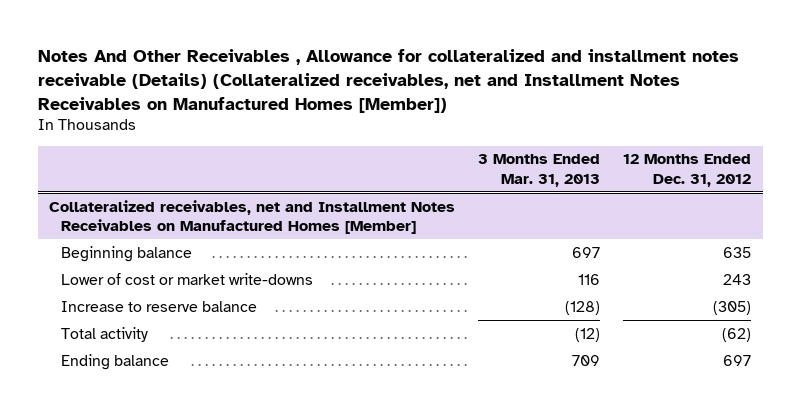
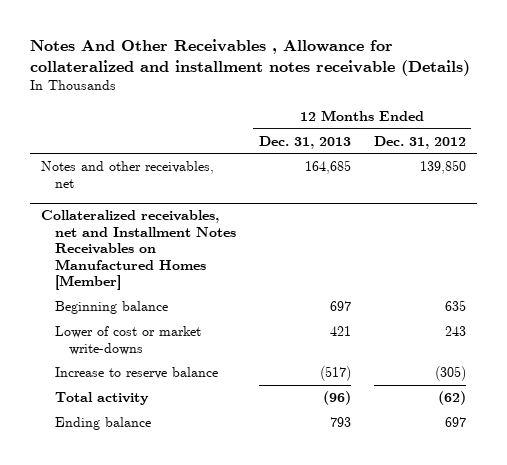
[37,48,739,113] Notes And Other Receivables , Allowance for collateralized and installment notes receivable (Details) (Collateralized receivables, net and Installment Notes Receivables on Manufactured Homes [Member]) -> [29,38,470,76] Notes And Other Receivables , Allowance for collateralized and installment notes receivable (Details)
[478,154,601,187] 3 Months Ended Mar. 31, 2013 -> none
none -> [258,135,351,149] Dec. 31, 2013
none -> [41,161,215,188] Notes and other receivables, net

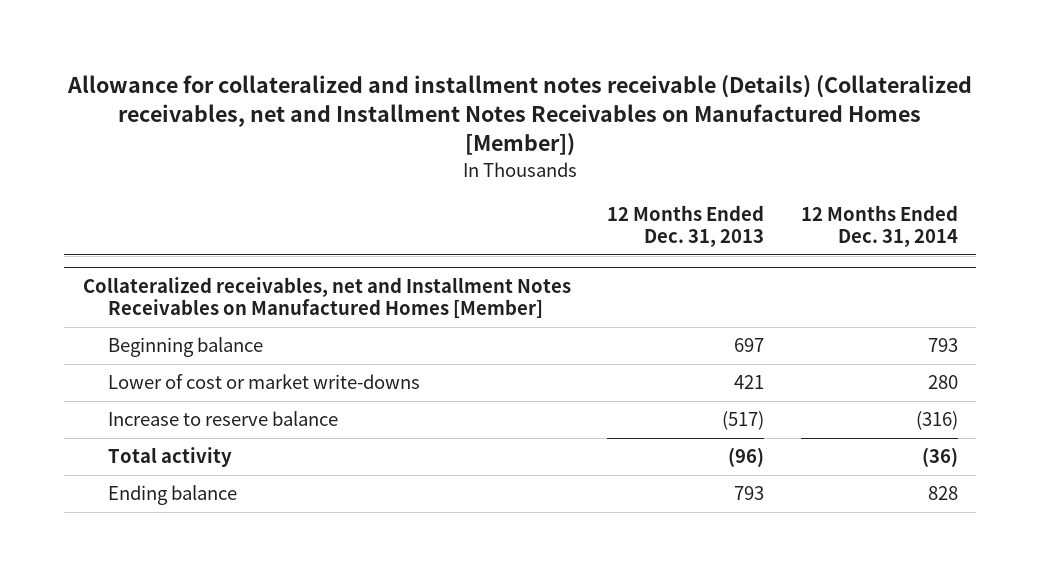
[29,38,470,76] Notes And Other Receivables , Allowance for collateralized and installment notes receivable (Details) -> [67,75,973,157] Allowance for collateralized and installment notes receivable (Details) (Collateralized receivables, net and Installment Notes Receivables on Manufactured Homes [Member])
[373,135,466,149] Dec. 31, 2012 -> none
none -> [800,204,958,248] 12 Months Ended Dec. 31, 2014
[41,161,215,188] Notes and other receivables, net -> none

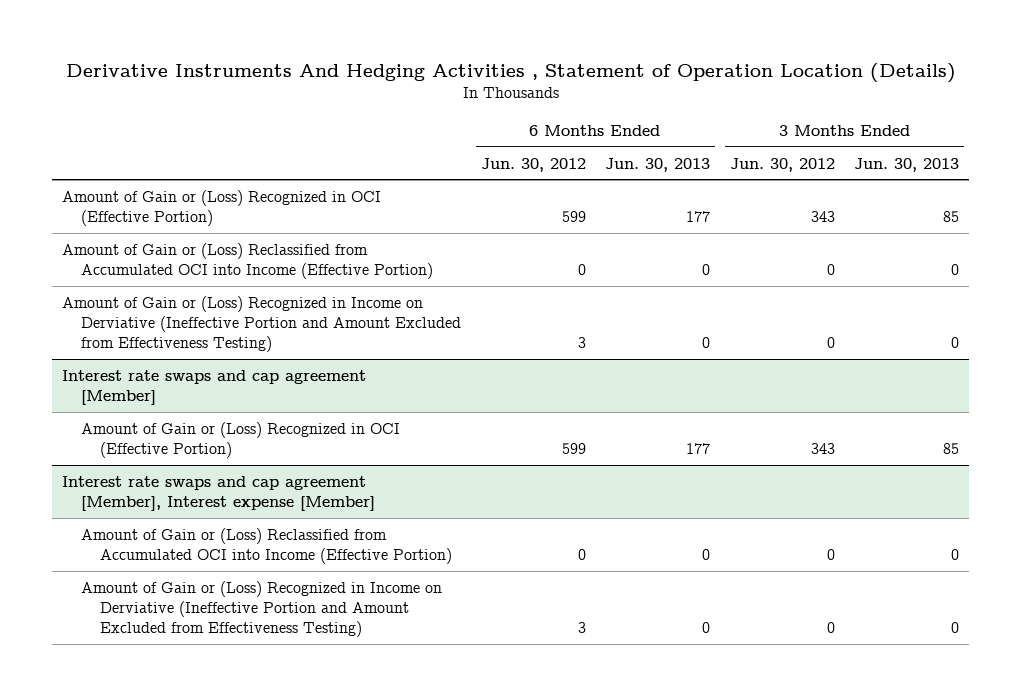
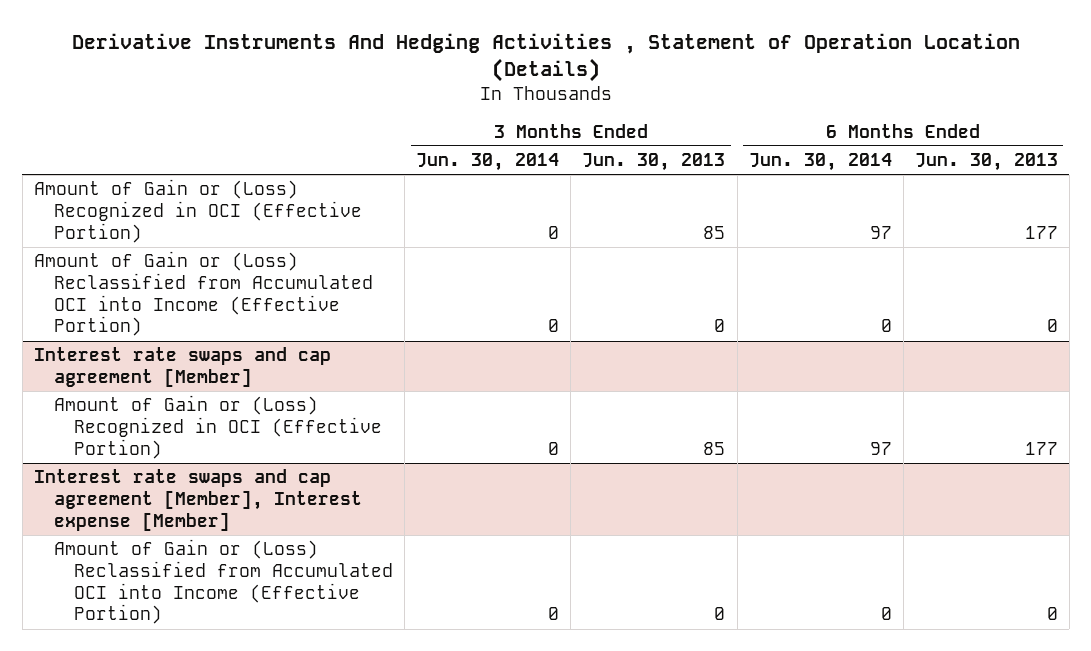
[480,157,586,172] Jun. 30, 2012 -> none
[729,157,835,172] Jun. 30, 2012 -> none
none -> [416,153,560,172] Jun. 30, 2014
none -> [748,153,892,172] Jun. 30, 2014
[61,295,461,353] Amount of Gain or (Loss) Recognized in Income on Derviative (Ineffective Portion and Amount Excluded from Effectiveness Testing) -> none
[80,580,442,638] Amount of Gain or (Loss) Recognized in Income on Derviative (Ineffective Portion and Amount Excluded from Effectiveness Testing) -> none

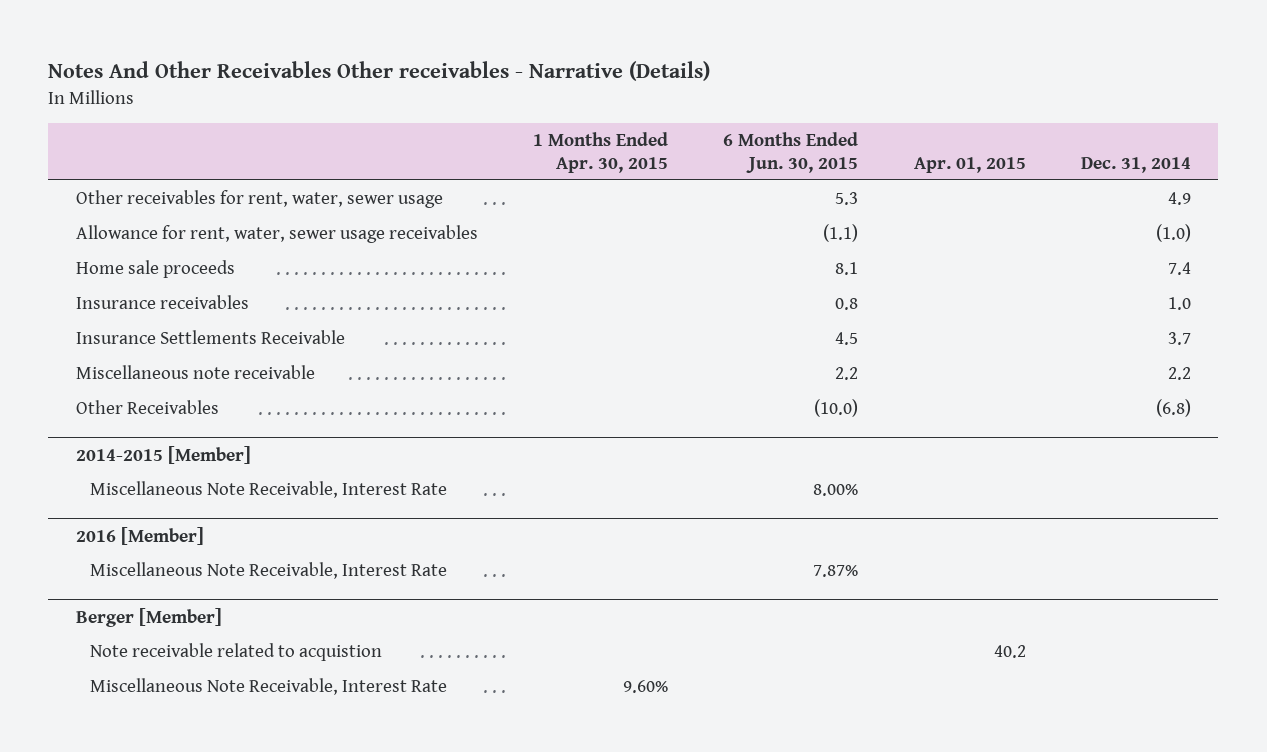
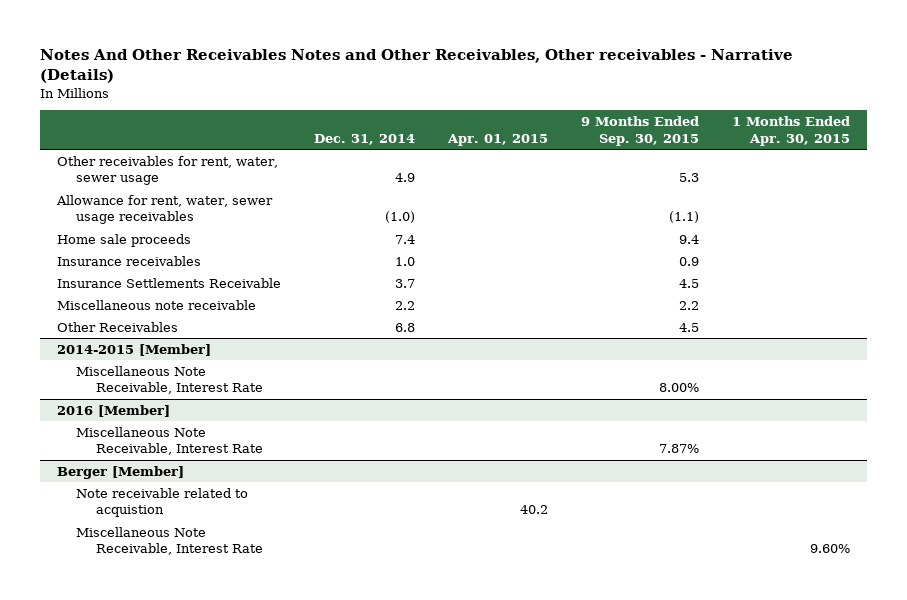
[48,61,711,82] Notes And Other Receivables Other receivables - Narrative (Details) -> [40,49,794,84] Notes And Other Receivables Notes and Other Receivables, Other receivables - Narrative (Details)
[723,132,859,173] 6 Months Ended Jun. 30, 2015 -> none
none -> [581,116,700,146] 9 Months Ended Sep. 30, 2015
[1155,399,1191,418] (6.8) -> [394,322,415,332] 6.8

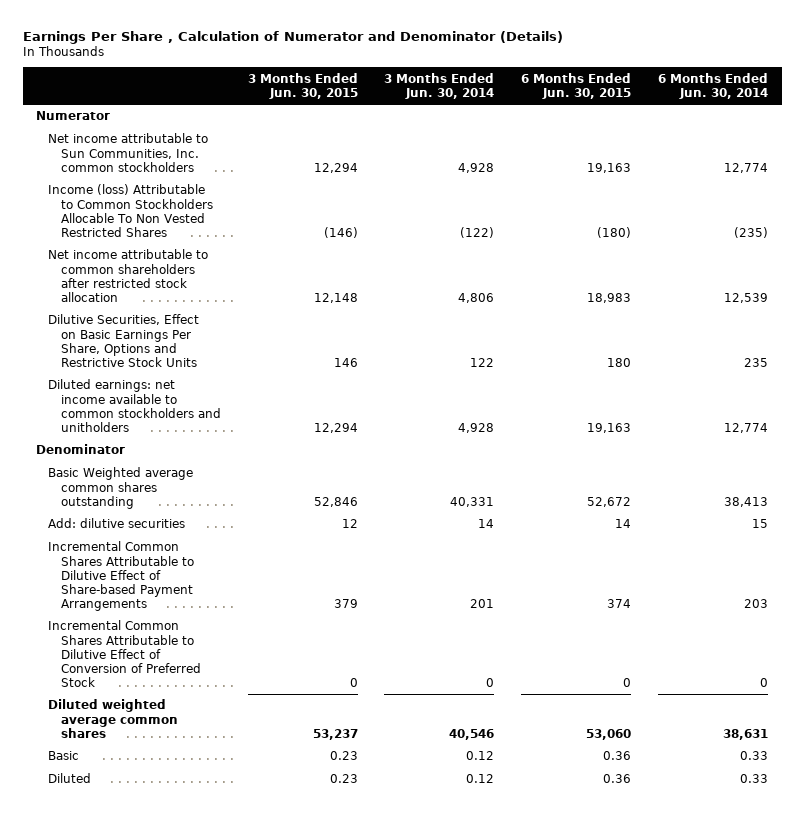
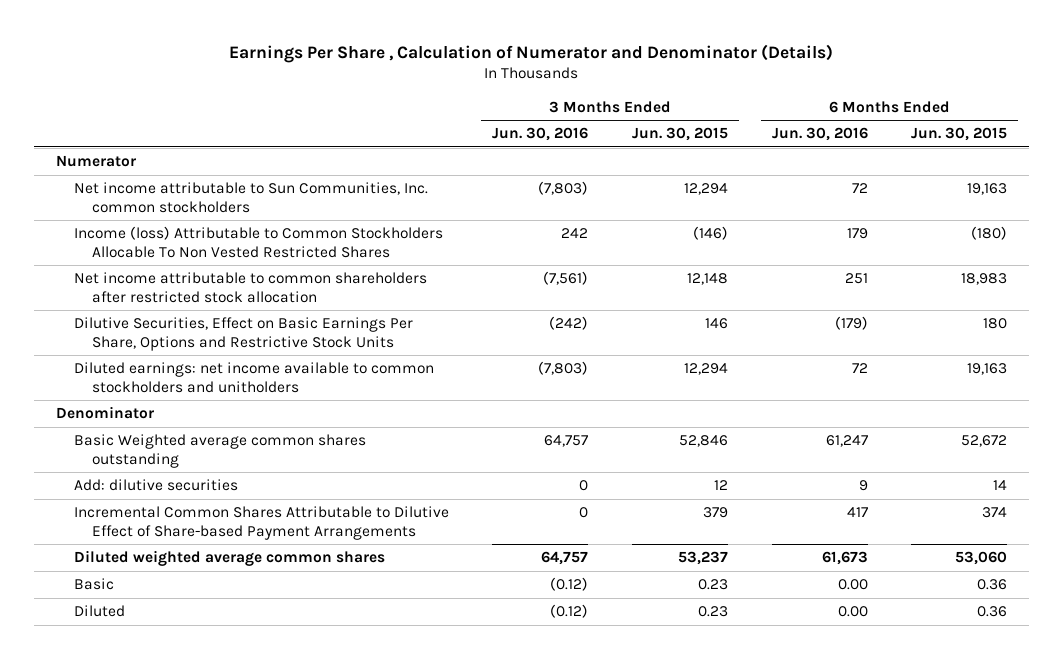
[384,72,495,100] 3 Months Ended Jun. 30, 2014 -> none
[658,72,769,100] 6 Months Ended Jun. 30, 2014 -> none
none -> [492,127,589,142] Jun. 30, 2016
none -> [771,127,868,142] Jun. 30, 2016
[48,620,201,688] Incremental Common Shares Attributable to Dilutive Effect of Conversion of Preferred Stock -> none

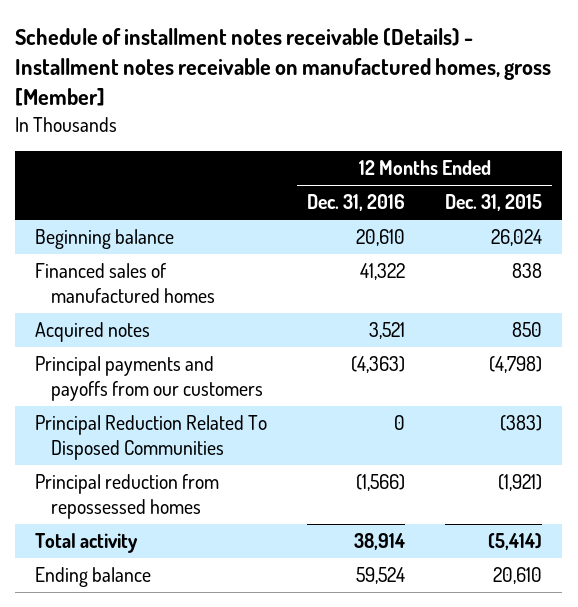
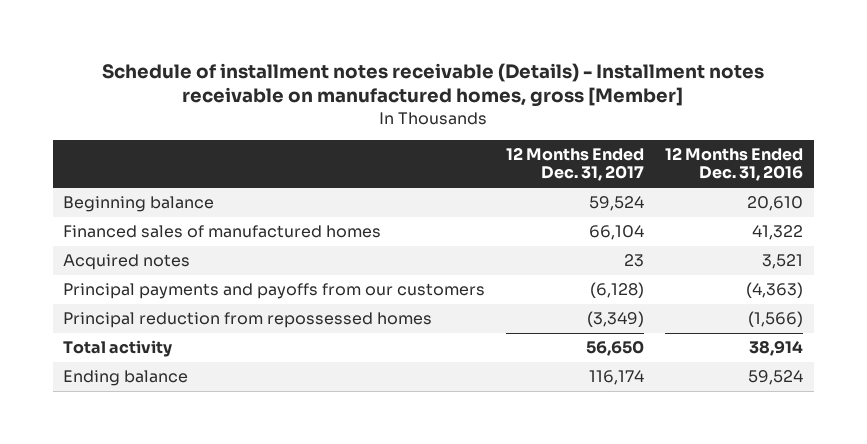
[445,194,543,212] Dec. 31, 2015 -> none
none -> [506,146,645,182] 12 Months Ended Dec. 31, 2017
[35,415,268,460] Principal Reduction Related To Disposed Communities -> none

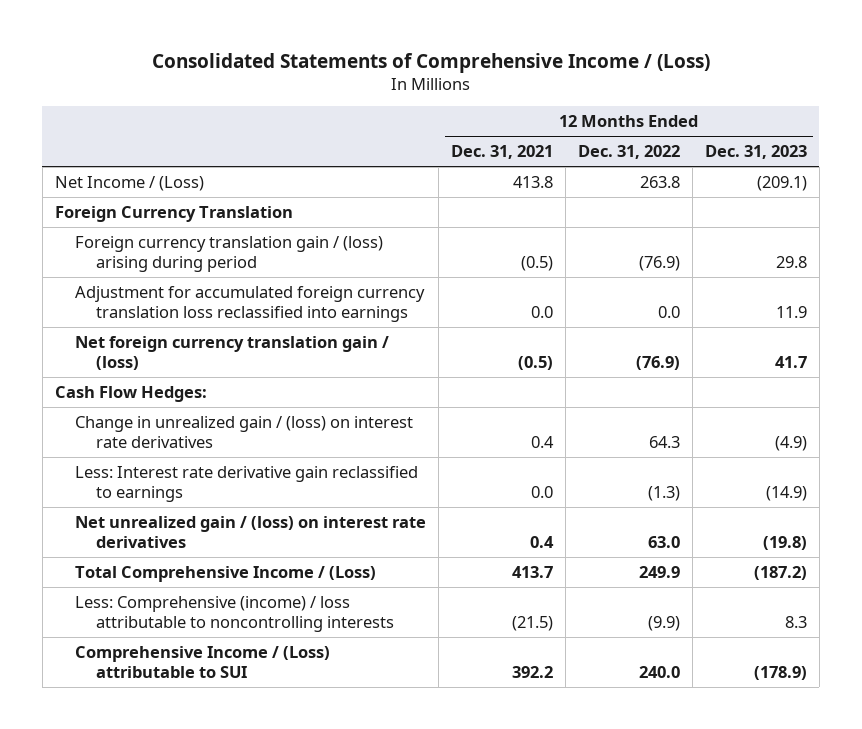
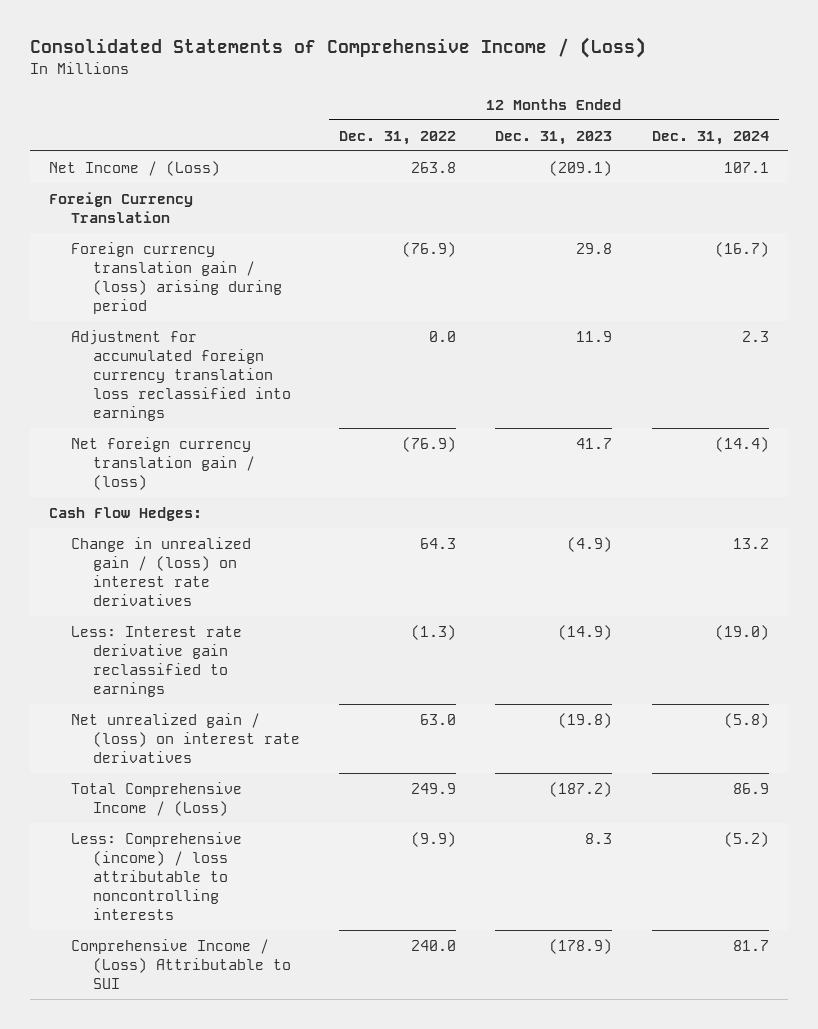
[451,145,554,160] Dec. 31, 2021 -> none
none -> [651,130,769,145] Dec. 31, 2024
[75,645,331,679] Comprehensive Income / (Loss) attributable to SUI -> [71,938,291,989] Comprehensive Income / (Loss) Attributable to SUI

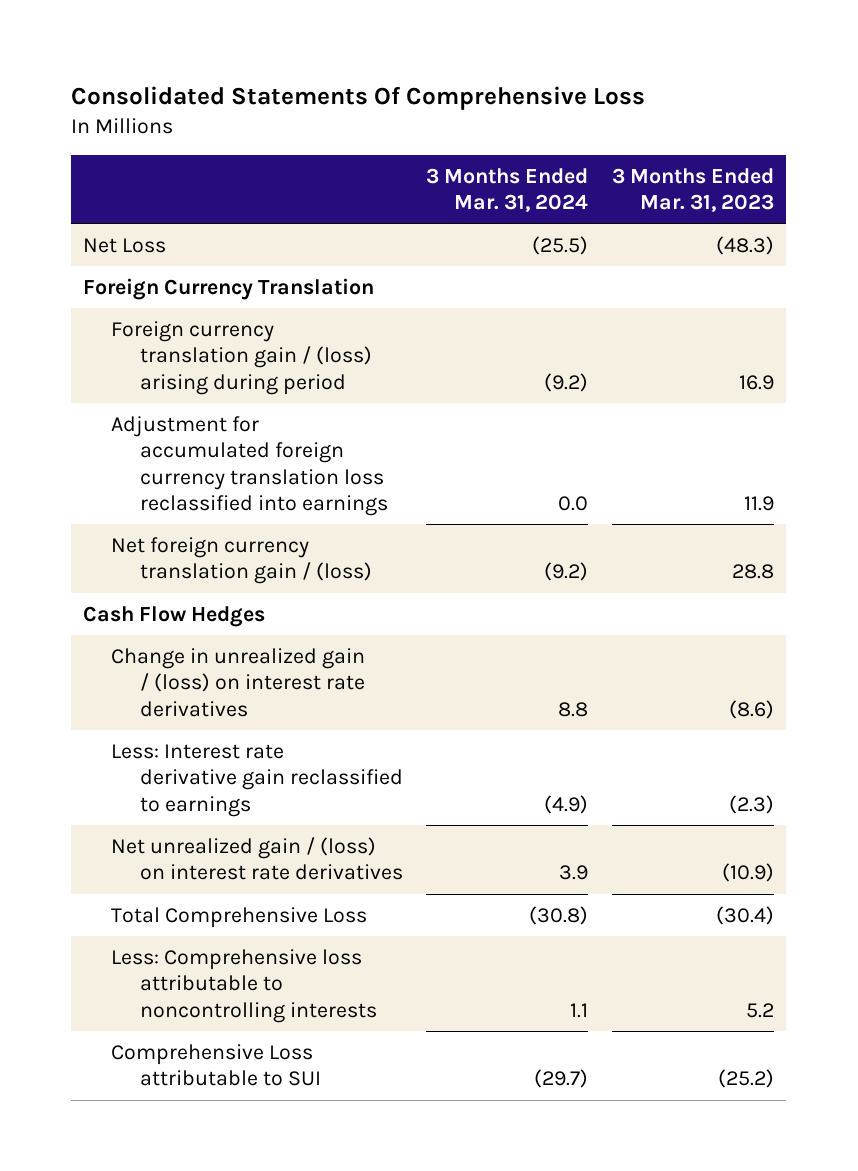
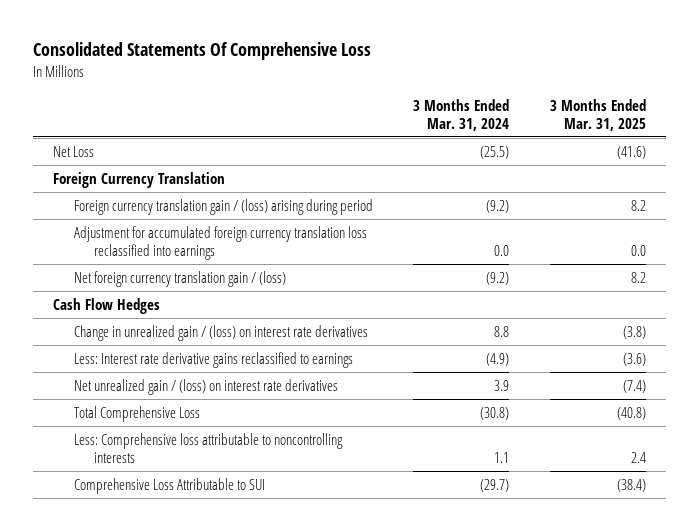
[612,167,775,212] 3 Months Ended Mar. 31, 2023 -> none
none -> [550,99,647,132] 3 Months Ended Mar. 31, 2025
[111,743,403,817] Less: Interest rate derivative gain reclassified to earnings -> [73,351,353,368] Less: Interest rate derivative gains reclassified to earnings
[111,1043,321,1087] Comprehensive Loss attributable to SUI -> [73,477,265,494] Comprehensive Loss Attributable to SUI

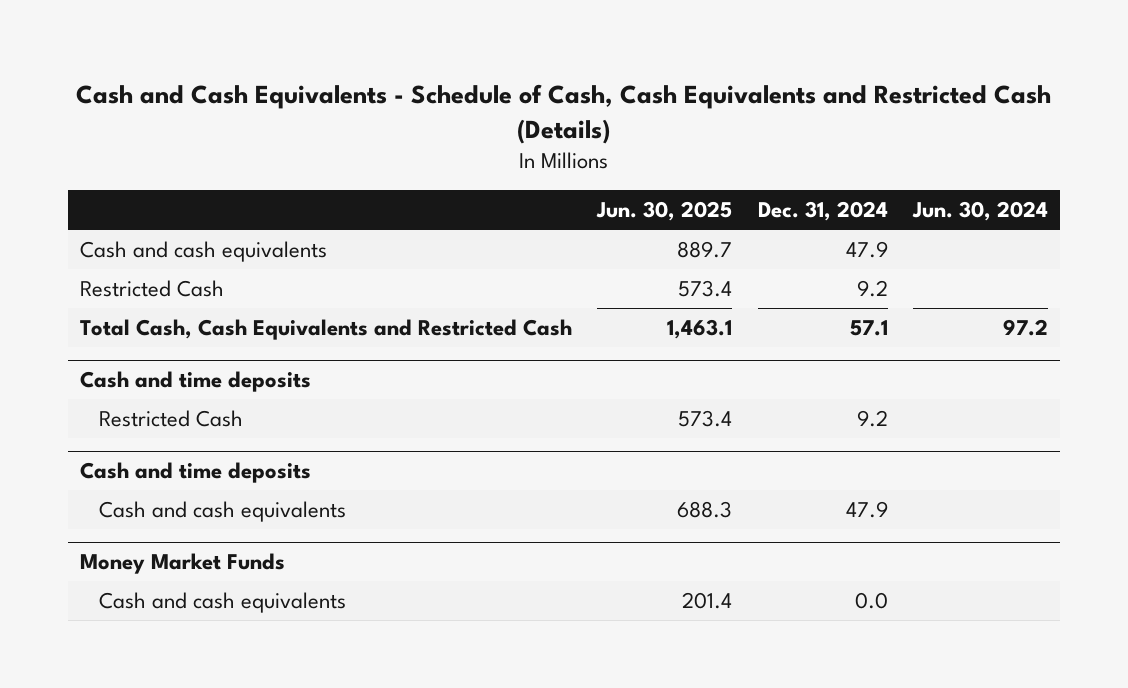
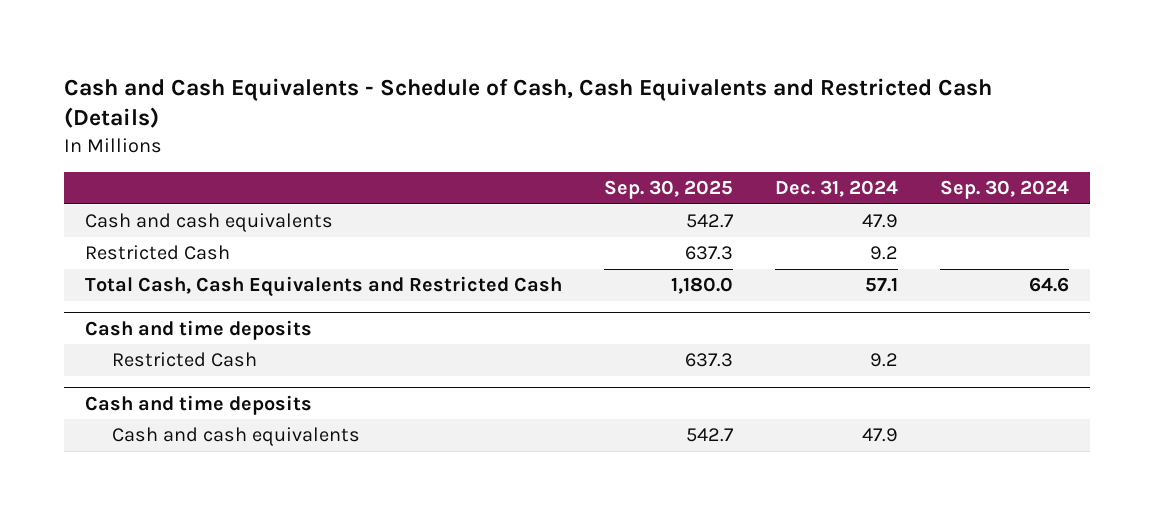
[596,201,733,222] Jun. 30, 2025 -> none
[911,201,1048,222] Jun. 30, 2024 -> none
none -> [603,180,733,200] Sep. 30, 2025
none -> [939,180,1069,200] Sep. 30, 2024
[80,553,286,575] Money Market Funds -> none
[98,591,346,613] Cash and cash equivalents -> none

